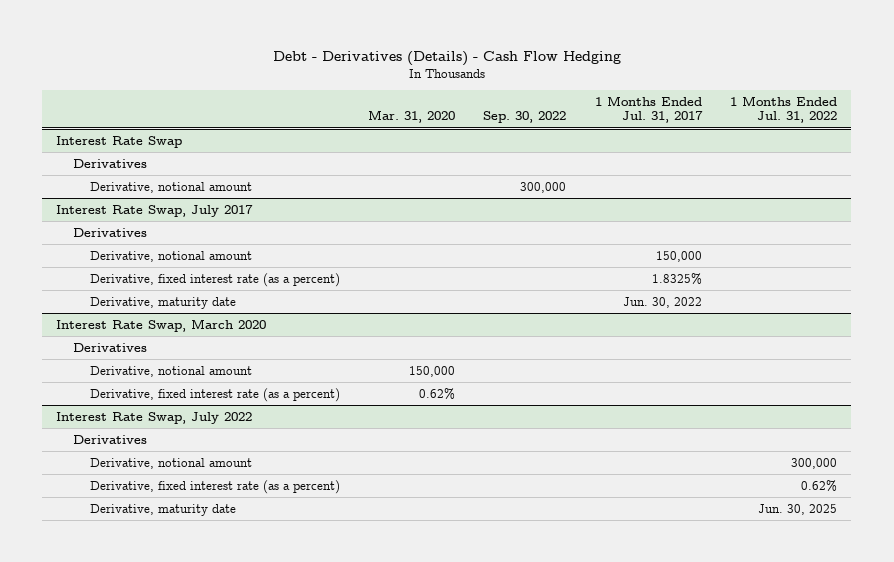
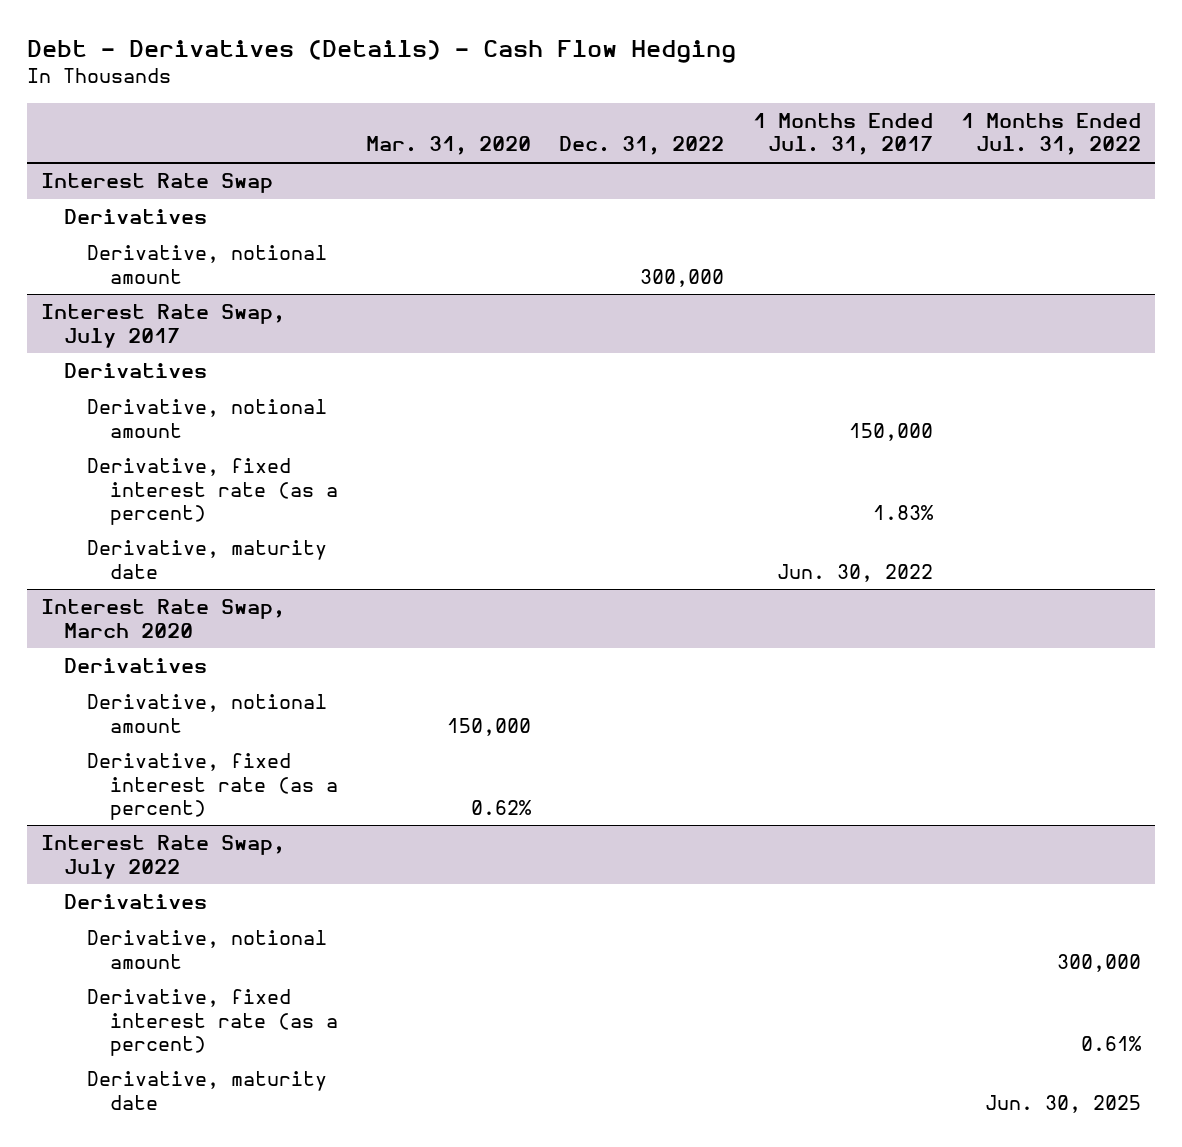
[483,111,567,124] Sep. 30, 2022 -> none
none -> [559,136,725,156] Dec. 31, 2022
[651,272,702,285] 1.8325% -> [872,504,934,520] 1.83%
[801,479,838,492] 0.62% -> [1081,1035,1143,1051] 0.61%

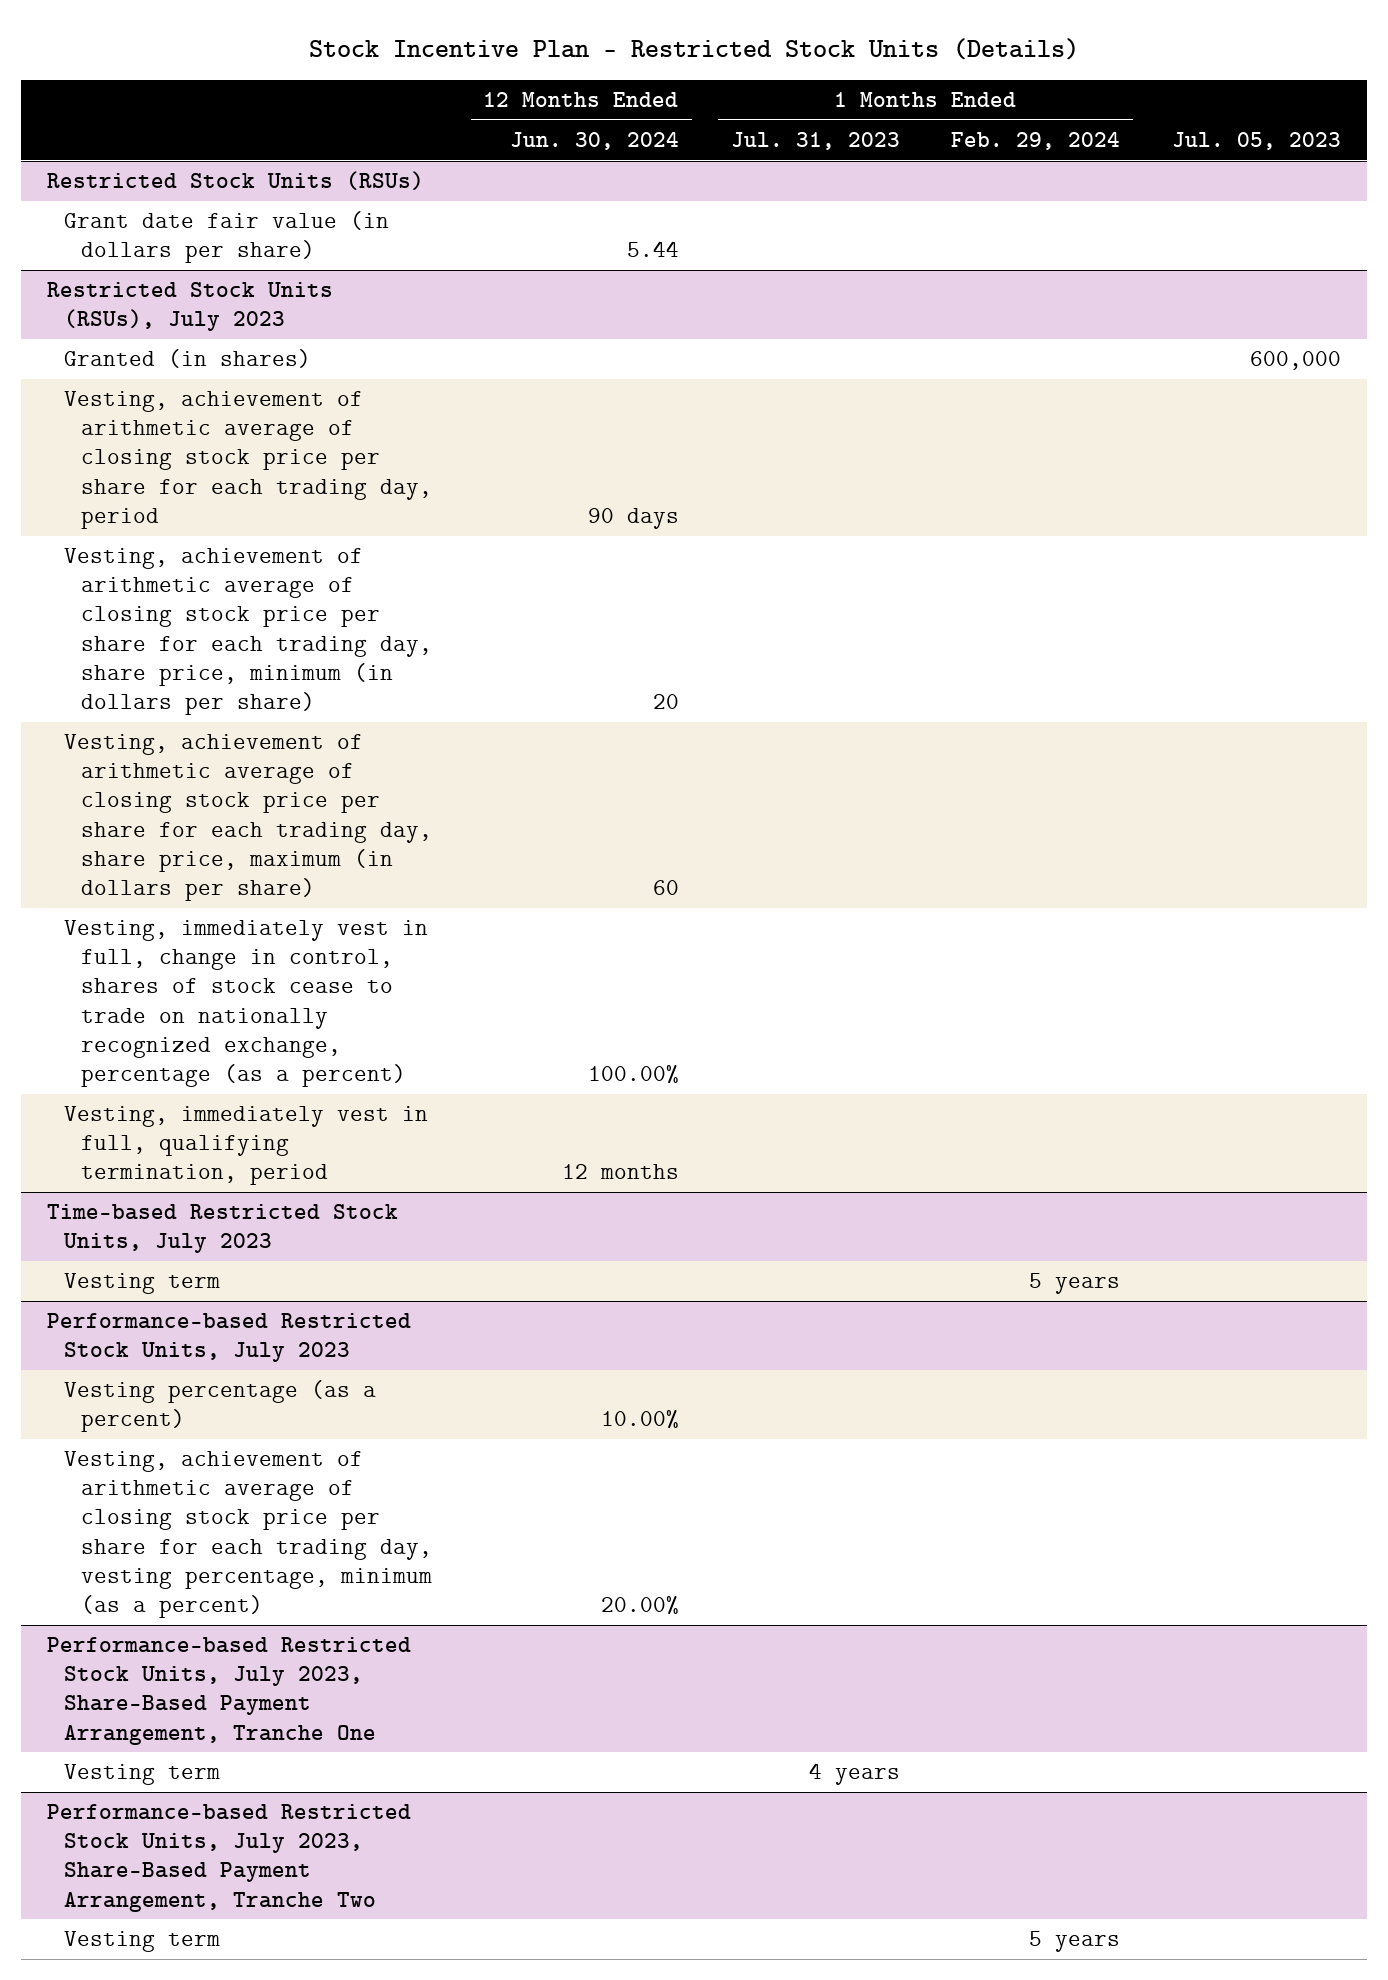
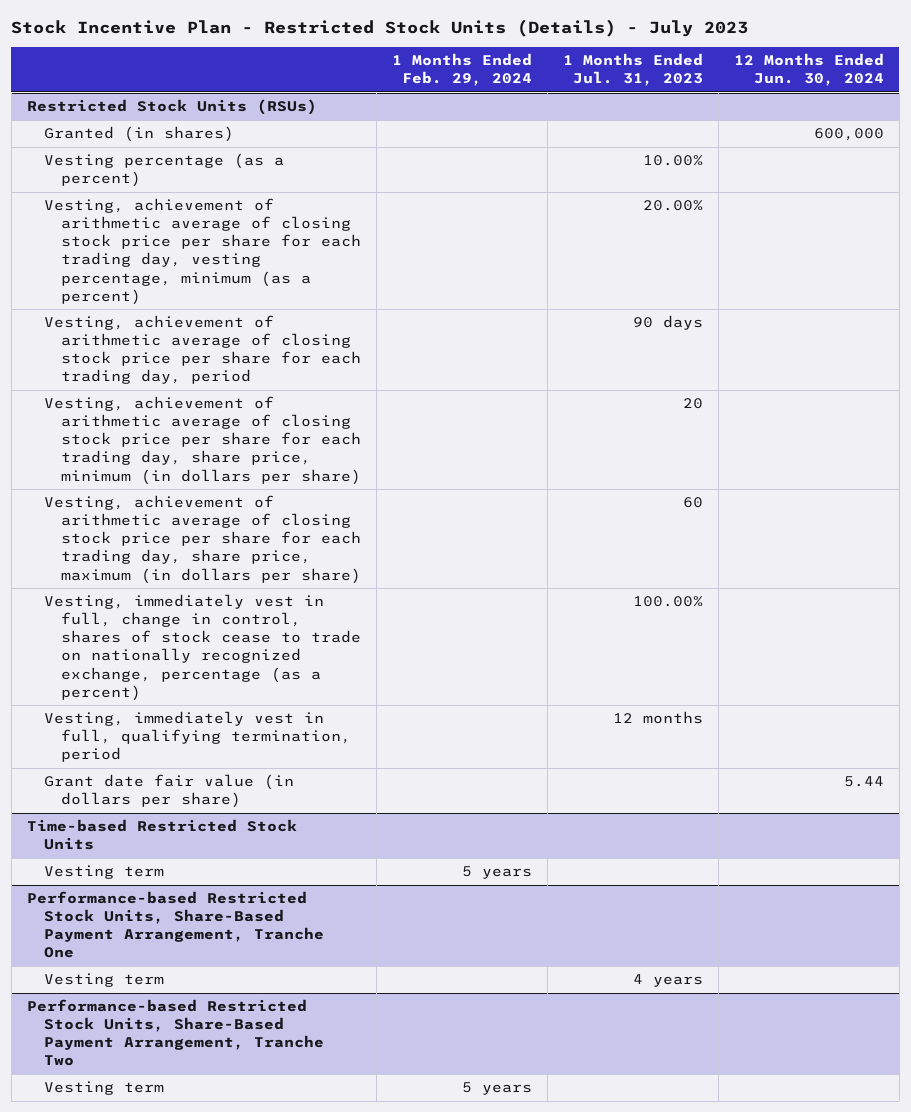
[308,37,1079,60] Stock Incentive Plan - Restricted Stock Units (Details) -> [11,18,749,37] Stock Incentive Plan - Restricted Stock Units (Details) - July 2023
[1171,131,1341,150] Jul. 05, 2023 -> none
none -> [43,126,234,143] Granted (in shares)
none -> [43,153,284,188] Vesting percentage (as a percent)
none -> [43,198,362,305] Vesting, achievement of arithmetic average of closing stock price per share for each trading day, vesting percentage, minimum (as a percent)
none -> [43,315,362,385] Vesting, achievement of arithmetic average of closing stock price per share for each trading day, period
none -> [43,396,362,485] Vesting, achievement of arithmetic average of closing stock price per share for each trading day, share price, minimum (in dollars per share)
none -> [43,495,362,584] Vesting, achievement of arithmetic average of closing stock price per share for each trading day, share price, maximum (in dollars per share)
none -> [43,594,362,701] Vesting, immediately vest in full, change in control, shares of stock cease to trade on nationally recognized exchange, percentage (as a percent)
none -> [43,711,352,763] Vesting, immediately vest in full, qualifying termination, period
[46,281,333,332] Restricted Stock Units (RSUs), July 2023 -> none
[63,348,311,368] Granted (in shares) -> none
[63,390,433,529] Vesting, achievement of arithmetic average of closing stock price per share for each trading day, period -> none
[63,547,433,715] Vesting, achievement of arithmetic average of closing stock price per share for each trading day, share price, minimum (in dollars per share) -> none
[63,733,433,901] Vesting, achievement of arithmetic average of closing stock price per share for each trading day, share price, maximum (in dollars per share) -> none
[63,919,428,1087] Vesting, immediately vest in full, change in control, shares of stock cease to trade on nationally recognized exchange, percentage (as a percent) -> none
[63,1105,428,1186] Vesting, immediately vest in full, qualifying termination, period -> none
[46,1203,398,1254] Time-based Restricted Stock Units, July 2023 -> [26,819,297,851] Time-based Restricted Stock Units
[46,1312,411,1363] Performance-based Restricted Stock Units, July 2023 -> none
[63,1379,376,1433] Vesting percentage (as a percent) -> none
[63,1450,433,1618] Vesting, achievement of arithmetic average of closing stock price per share for each trading day, vesting percentage, minimum (as a percent) -> none
[46,1636,411,1745] Performance-based Restricted Stock Units, July 2023, Share-Based Payment Arrangement, Tranche One -> [26,891,324,959] Performance-based Restricted Stock Units, Share-Based Payment Arrangement, Tranche One
[46,1803,411,1912] Performance-based Restricted Stock Units, July 2023, Share-Based Payment Arrangement, Tranche Two -> [26,999,324,1067] Performance-based Restricted Stock Units, Share-Based Payment Arrangement, Tranche Two

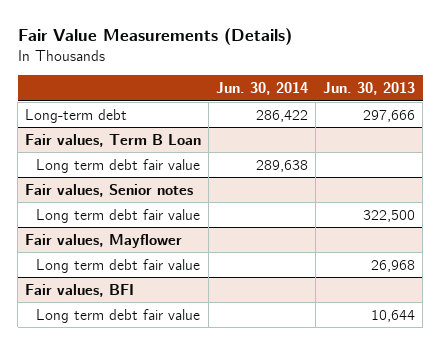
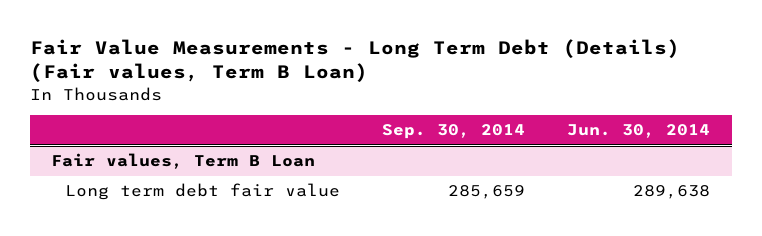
[17,27,292,45] Fair Value Measurements (Details) -> [30,39,681,83] Fair Value Measurements - Long Term Debt (Details) (Fair values, Term B Loan)
[323,82,416,96] Jun. 30, 2013 -> none
none -> [382,124,526,140] Sep. 30, 2014
[25,108,128,123] Long-term debt -> none
[25,183,194,197] Fair values, Senior notes -> none
[36,208,201,223] Long term debt fair value -> none
[25,233,183,248] Fair values, Mayflower -> none
[36,258,201,273] Long term debt fair value -> none
[25,283,135,297] Fair values, BFI -> none
[36,308,201,323] Long term debt fair value -> none

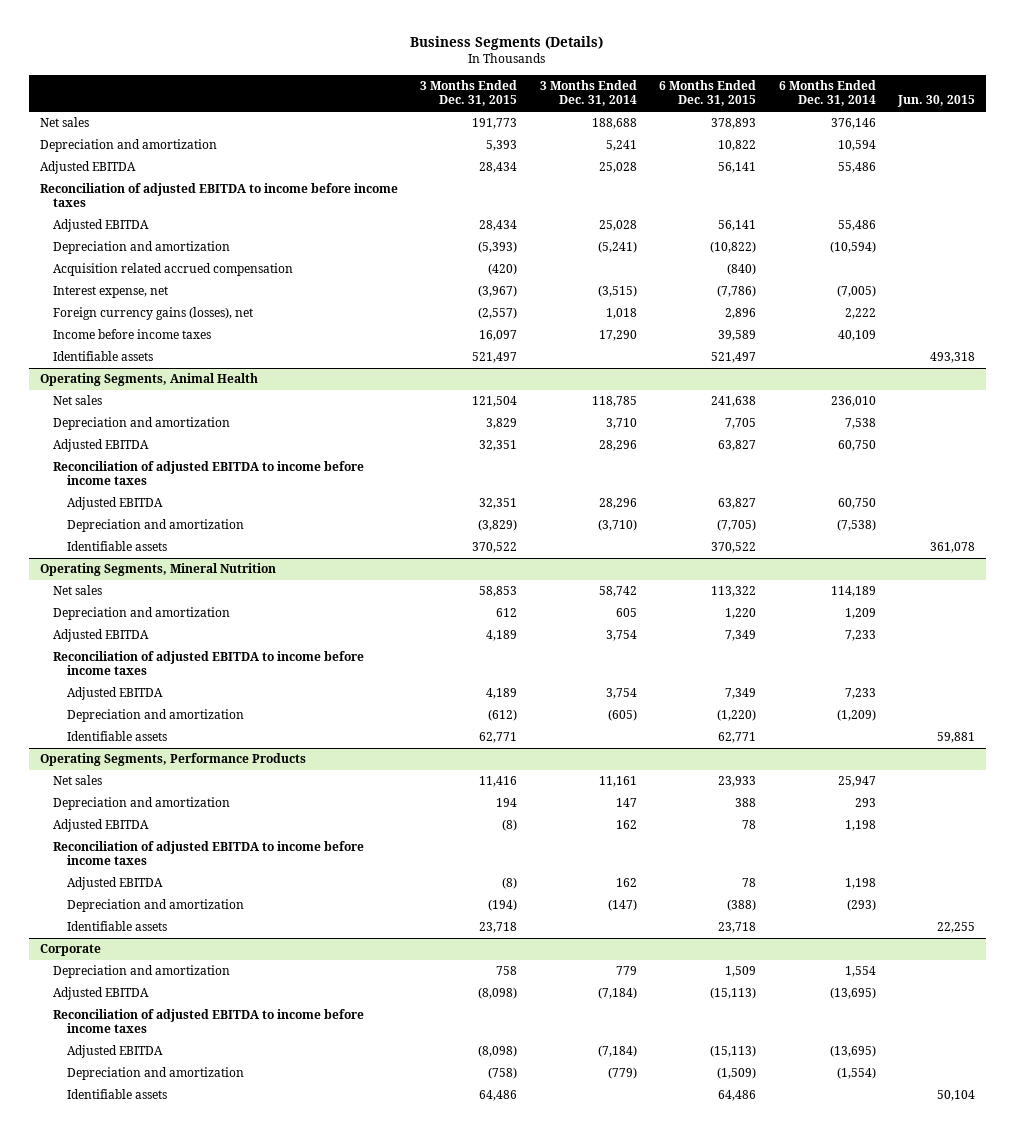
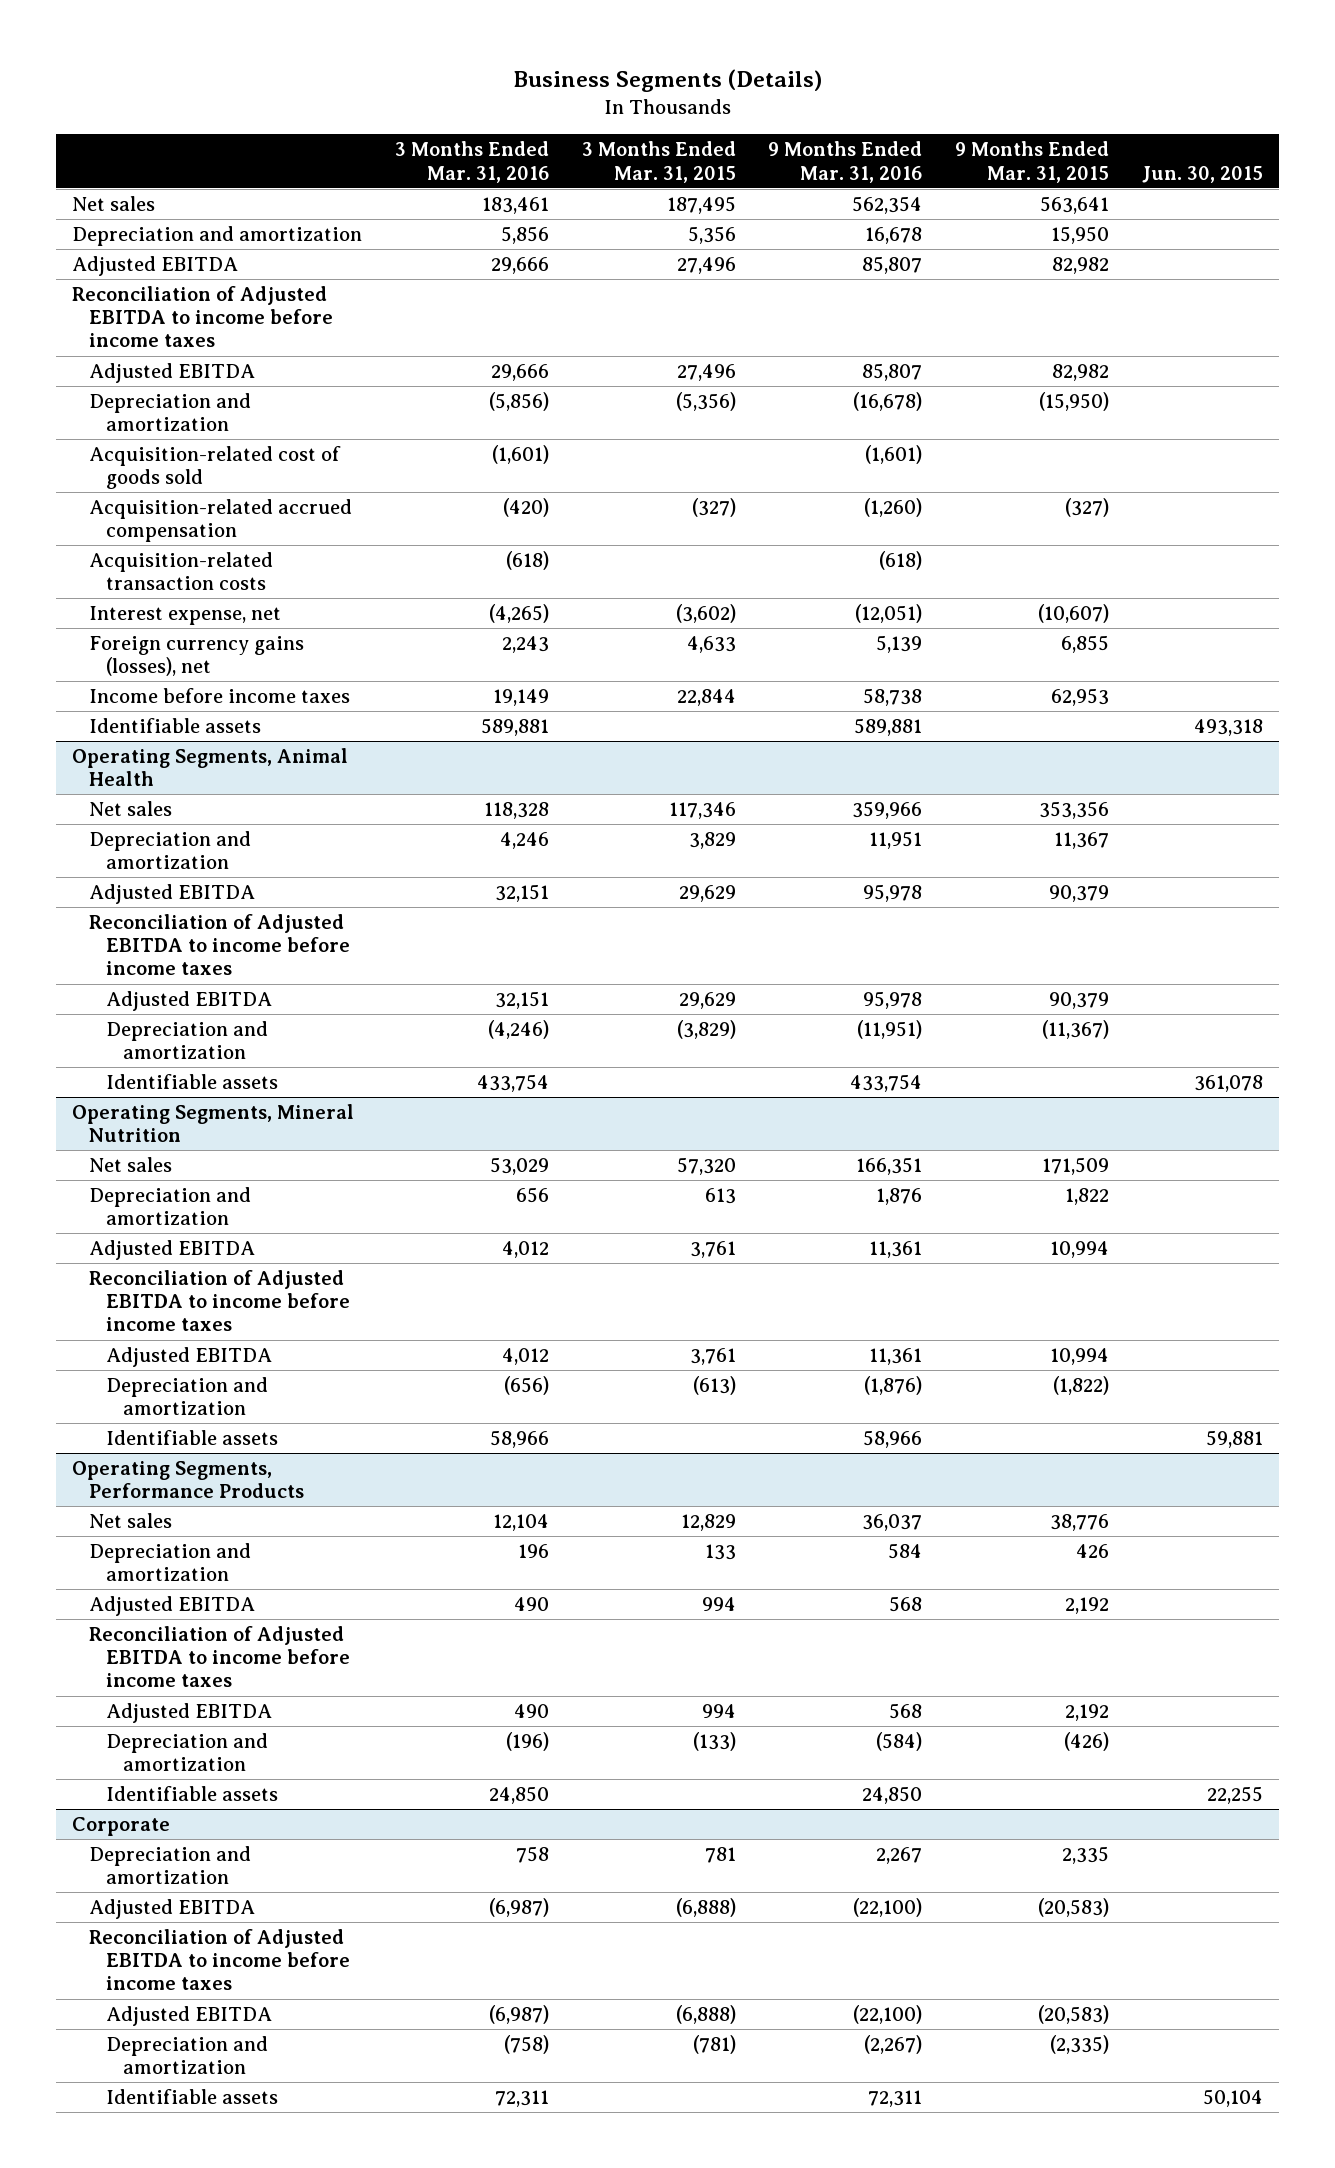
[420,80,518,107] 3 Months Ended Dec. 31, 2015 -> none
[539,80,637,107] 3 Months Ended Dec. 31, 2014 -> none
[659,80,757,107] 6 Months Ended Dec. 31, 2015 -> none
[778,80,876,107] 6 Months Ended Dec. 31, 2014 -> none
none -> [394,141,549,183] 3 Months Ended Mar. 31, 2016
none -> [581,141,736,183] 3 Months Ended Mar. 31, 2015
none -> [768,141,923,183] 9 Months Ended Mar. 31, 2016
none -> [955,141,1110,183] 9 Months Ended Mar. 31, 2015
[40,183,399,208] Reconciliation of adjusted EBITDA to income before income taxes -> [72,285,334,348] Reconciliation of Adjusted EBITDA to income before income taxes
none -> [89,445,342,490] Acquisition-related cost of goods sold
[53,263,294,277] Acquisition related accrued compensation -> [89,498,353,543] Acquisition-related accrued compensation
none -> [89,551,274,591] Acquisition-related transaction costs
[53,461,365,486] Reconciliation of adjusted EBITDA to income before income taxes -> [89,913,350,976] Reconciliation of Adjusted EBITDA to income before income taxes
[53,651,365,676] Reconciliation of adjusted EBITDA to income before income taxes -> [89,1269,350,1332] Reconciliation of Adjusted EBITDA to income before income taxes
[53,841,365,866] Reconciliation of adjusted EBITDA to income before income taxes -> [89,1625,350,1688] Reconciliation of Adjusted EBITDA to income before income taxes
[53,1009,365,1034] Reconciliation of adjusted EBITDA to income before income taxes -> [89,1928,350,1991] Reconciliation of Adjusted EBITDA to income before income taxes

